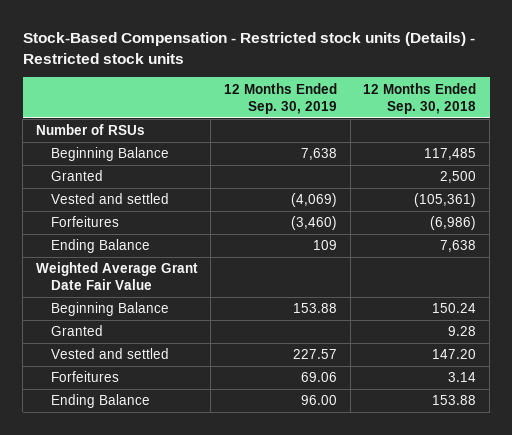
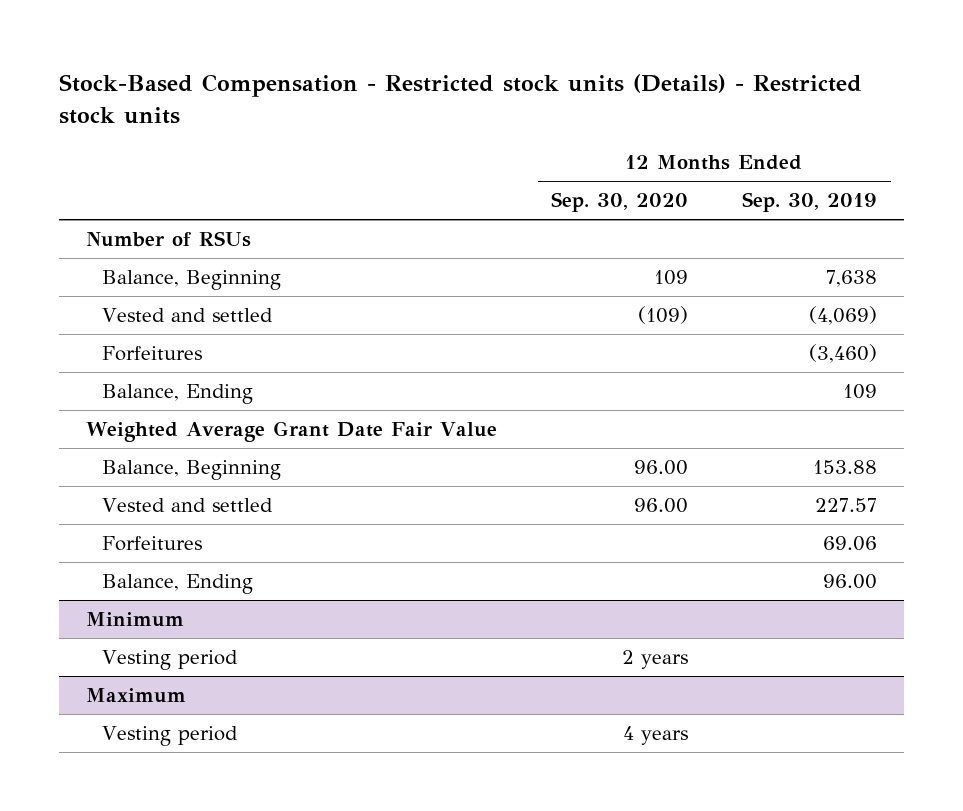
[363,82,477,114] 12 Months Ended Sep. 30, 2018 -> none
none -> [551,192,689,213] Sep. 30, 2020
[51,170,104,182] Granted -> none
[51,147,170,162] Beginning Balance -> [102,270,282,291] Balance, Beginning
[51,239,151,254] Ending Balance -> [102,384,254,405] Balance, Ending
[51,325,104,337] Granted -> none
[51,302,170,317] Beginning Balance -> [102,460,282,481] Balance, Beginning
[51,394,151,409] Ending Balance -> [102,574,254,595] Balance, Ending
none -> [86,612,185,628] Minimum
none -> [102,650,239,671] Vesting period
none -> [86,688,187,704] Maximum
none -> [102,726,239,747] Vesting period

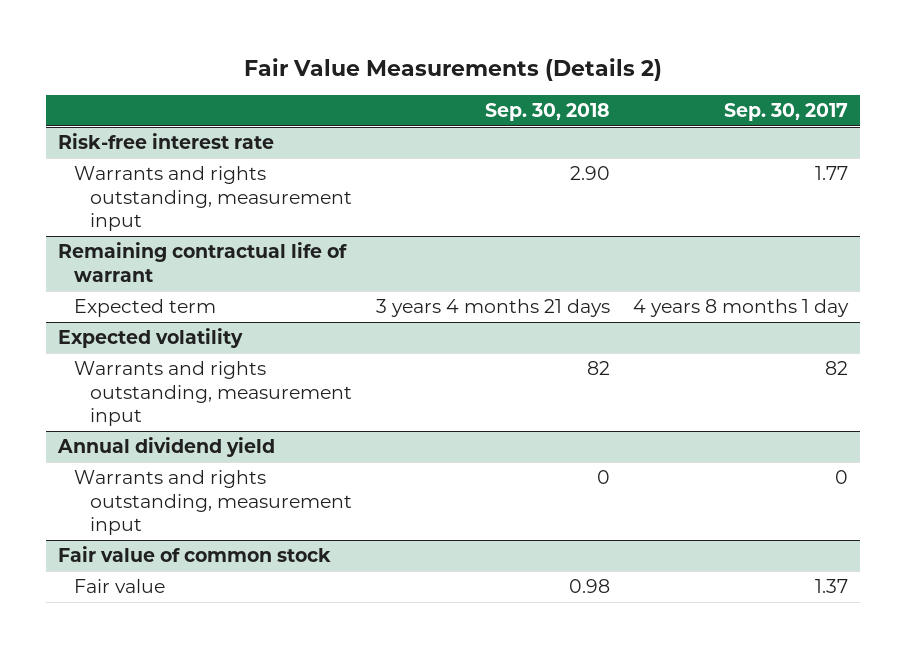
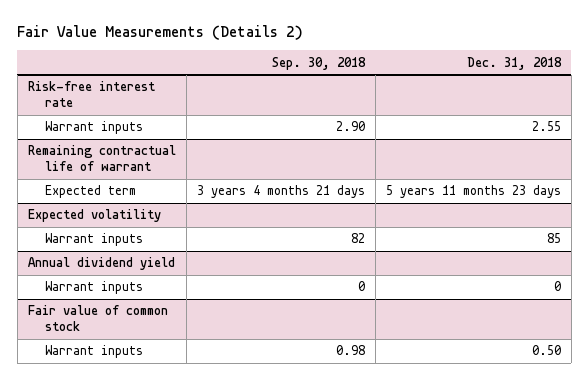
[724,102,849,121] Sep. 30, 2017 -> none
none -> [466,56,562,70] Dec. 31, 2018
[73,166,352,232] Warrants and rights outstanding, measurement input -> [44,121,143,135] Warrant inputs
[73,361,352,427] Warrants and rights outstanding, measurement input -> [44,233,143,247] Warrant inputs
[73,470,352,536] Warrants and rights outstanding, measurement input -> [44,281,143,295] Warrant inputs
[73,579,165,594] Fair value -> none
none -> [44,345,143,359] Warrant inputs

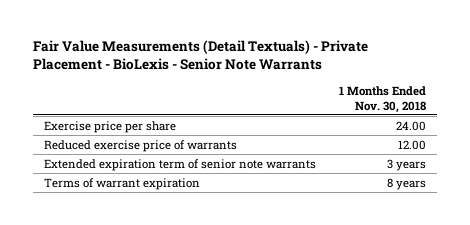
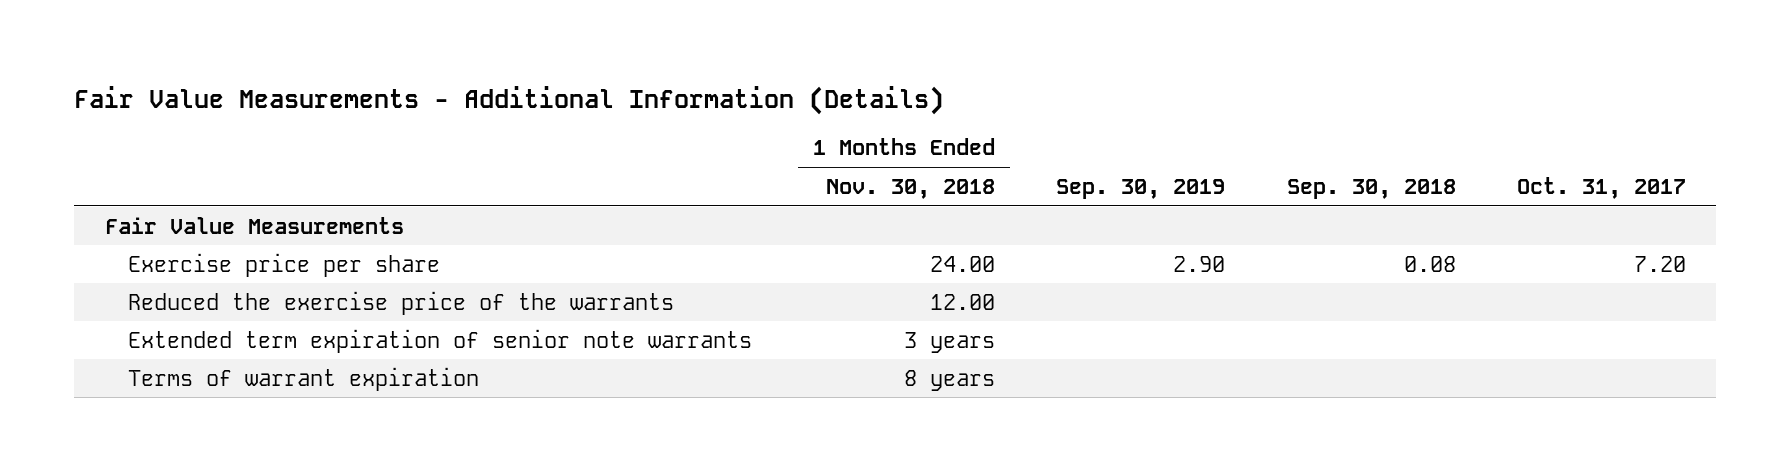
[33,40,369,71] Fair Value Measurements (Detail Textuals) - Private Placement - BioLexis - Senior Note Warrants -> [74,85,945,115] Fair Value Measurements - Additional Information (Details)
none -> [1056,178,1226,199] Sep. 30, 2019
none -> [1286,178,1456,199] Sep. 30, 2018
none -> [1516,176,1686,199] Oct. 31, 2017
none -> [105,216,405,234] Fair Value Measurements
[44,139,238,152] Reduced exercise price of warrants -> [127,290,674,315] Reduced the exercise price of the warrants
[44,158,317,171] Extended expiration term of senior note warrants -> [127,328,752,353] Extended term expiration of senior note warrants

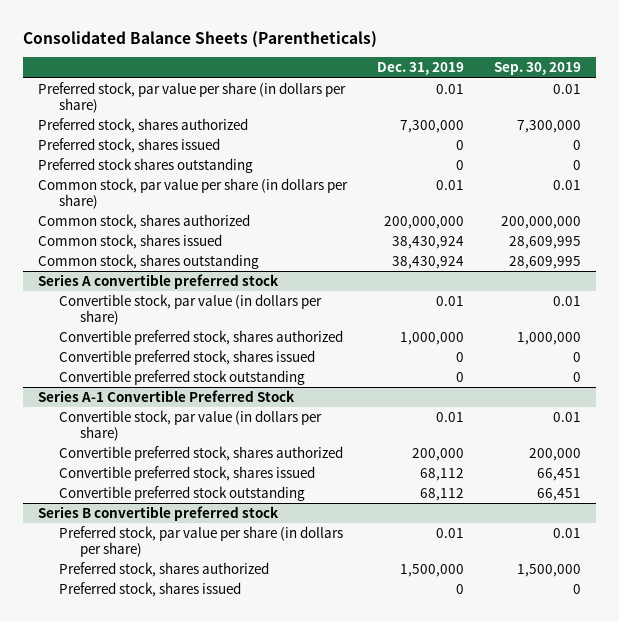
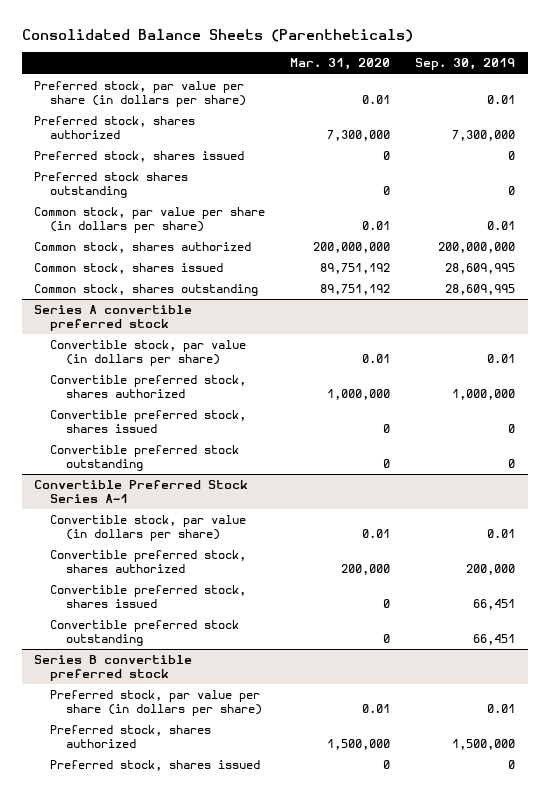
[377,62,465,76] Dec. 31, 2019 -> none
none -> [290,58,391,71] Mar. 31, 2020
[38,389,296,402] Series A-1 Convertible Preferred Stock -> [34,480,249,504] Convertible Preferred Stock Series A-1

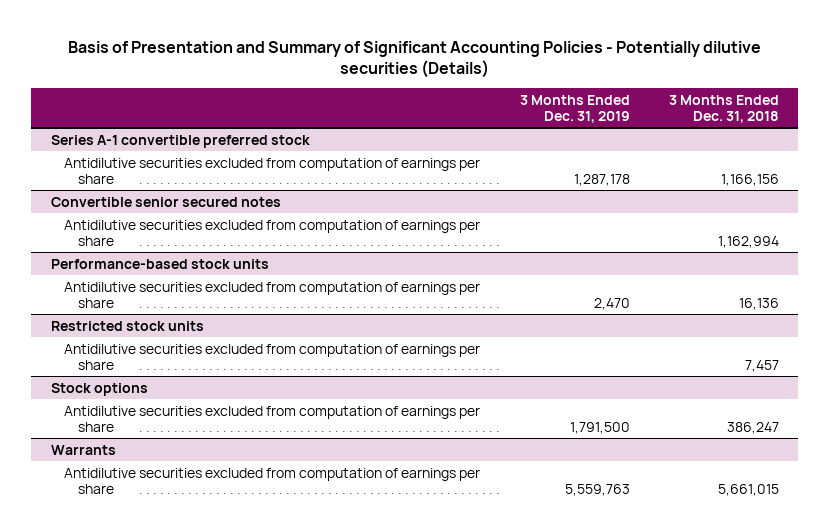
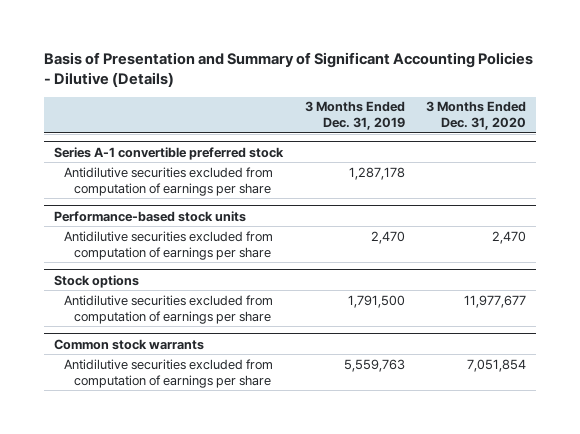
[67,40,761,79] Basis of Presentation and Summary of Significant Accounting Policies - Potentially dilutive securities (Details) -> [43,51,533,87] Basis of Presentation and Summary of Significant Accounting Policies - Dilutive (Details)
[668,94,779,123] 3 Months Ended Dec. 31, 2018 -> none
none -> [425,101,526,131] 3 Months Ended Dec. 31, 2020
[50,196,281,207] Convertible senior secured notes -> none
[64,219,481,246] Antidilutive securities excluded from computation of earnings per share -> none
[50,320,204,331] Restricted stock units -> none
[64,343,481,370] Antidilutive securities excluded from computation of earnings per share -> none
[50,444,116,455] Warrants -> [54,338,205,350] Common stock warrants

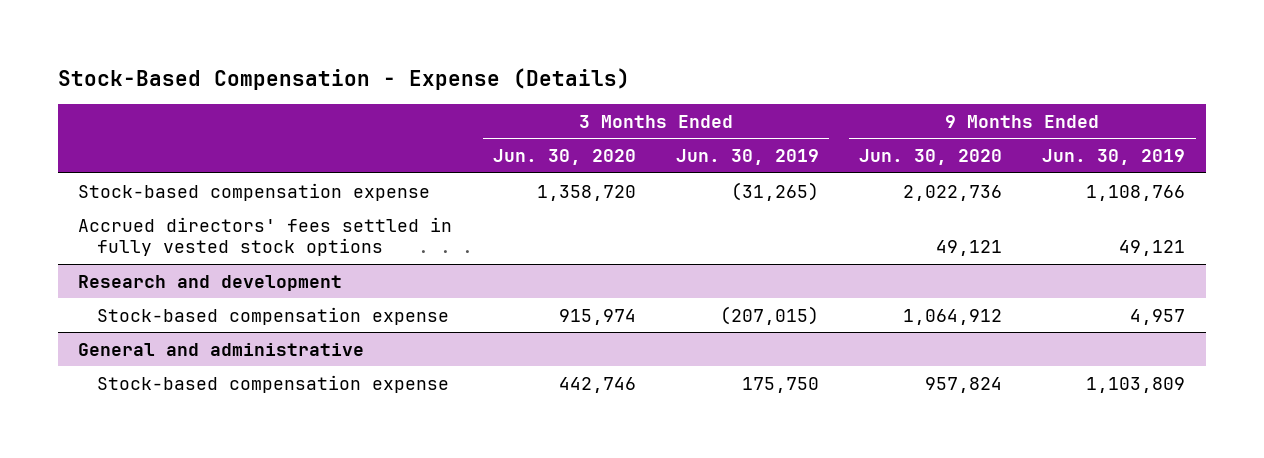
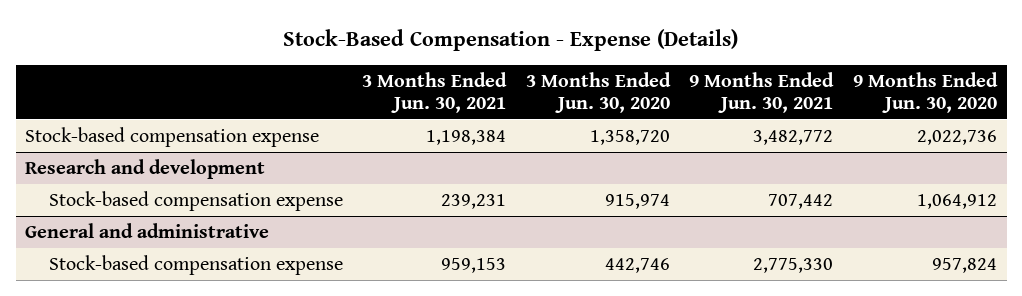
[675,149,819,166] Jun. 30, 2019 -> none
[1042,149,1186,166] Jun. 30, 2019 -> none
none -> [362,71,508,114] 3 Months Ended Jun. 30, 2021
none -> [689,71,835,114] 9 Months Ended Jun. 30, 2021
[78,216,453,257] Accrued directors' fees settled in fully vested stock options -> none

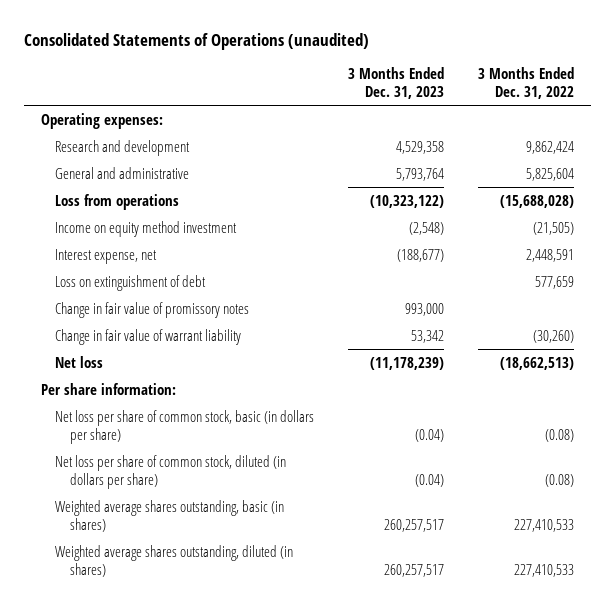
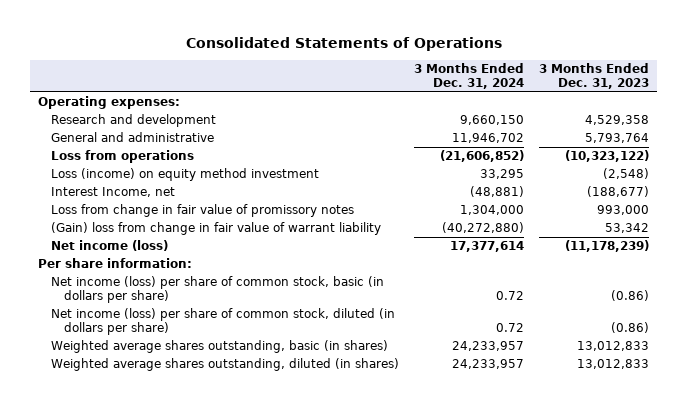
[23,32,369,50] Consolidated Statements of Operations (unaudited) -> [185,37,502,52] Consolidated Statements of Operations
[478,66,575,99] 3 Months Ended Dec. 31, 2022 -> none
none -> [414,62,525,89] 3 Months Ended Dec. 31, 2024
[55,274,207,291] Loss on extinguishment of debt -> none
[55,220,238,237] Income on equity method investment -> [50,168,319,182] Loss (income) on equity method investment
[55,248,158,264] Interest expense, net -> [50,187,175,198] Interest Income, net
[55,301,250,318] Change in fair value of promissory notes -> [50,204,354,218] Loss from change in fair value of promissory notes
[55,328,242,345] Change in fair value of warrant liability -> [50,222,381,236] (Gain) loss from change in fair value of warrant liability
[55,355,104,368] Net loss -> [50,240,168,252] Net income (loss)
[55,409,315,444] Net loss per share of common stock, basic (in dollars per share) -> [50,276,384,304] Net income (loss) per share of common stock, basic (in dollars per share)
[415,428,445,442] (0.04) -> [611,290,650,302] (0.86)
[55,454,287,489] Net loss per share of common stock, diluted (in dollars per share) -> [50,308,395,336] Net income (loss) per share of common stock, diluted (in dollars per share)
[415,473,445,487] (0.04) -> [611,322,650,334] (0.86)
[384,518,445,532] 260,257,517 -> [577,341,650,352] 13,012,833
[384,563,445,577] 260,257,517 -> [577,359,650,370] 13,012,833

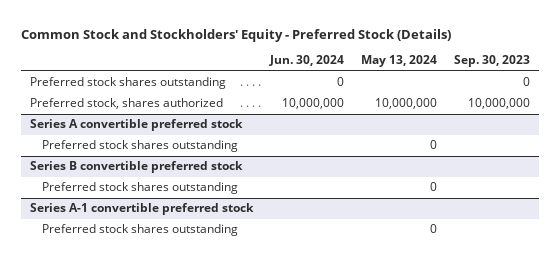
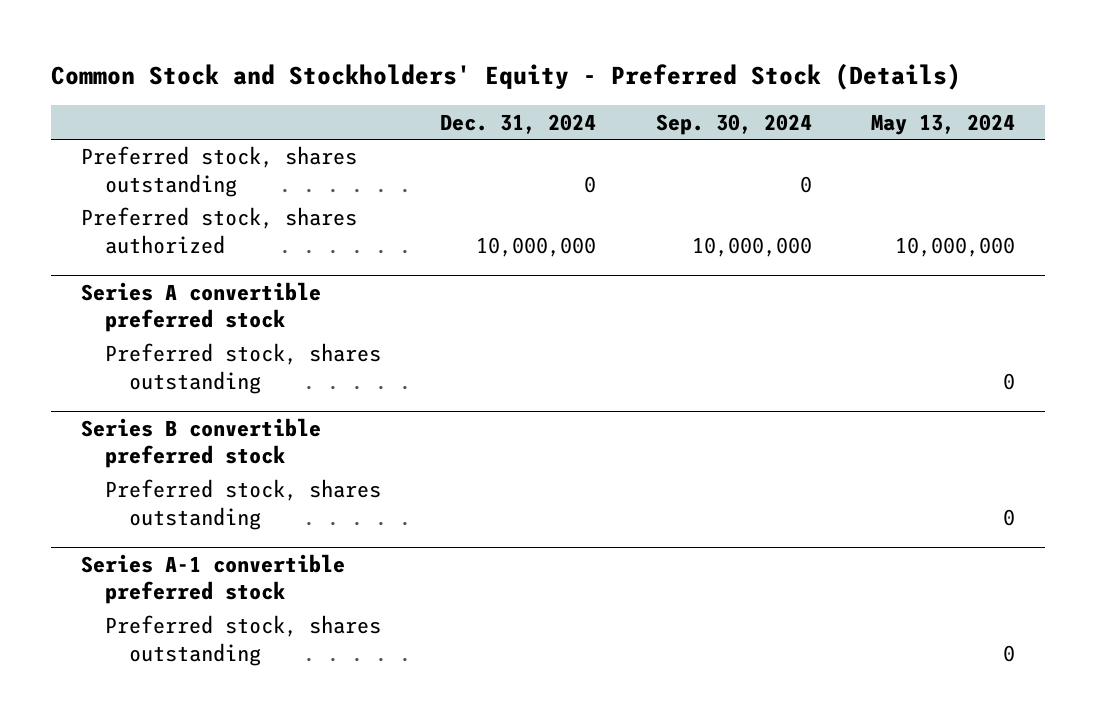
[268,55,344,67] Jun. 30, 2024 -> none
[454,55,531,68] Sep. 30, 2023 -> none
none -> [440,113,597,134] Dec. 31, 2024
none -> [655,113,812,135] Sep. 30, 2024
[29,77,226,90] Preferred stock shares outstanding -> [80,146,357,197] Preferred stock, shares outstanding
[42,140,239,153] Preferred stock shares outstanding -> [104,343,381,394] Preferred stock, shares outstanding
[42,182,239,195] Preferred stock shares outstanding -> [104,479,381,530] Preferred stock, shares outstanding
[42,224,239,237] Preferred stock shares outstanding -> [104,615,381,666] Preferred stock, shares outstanding

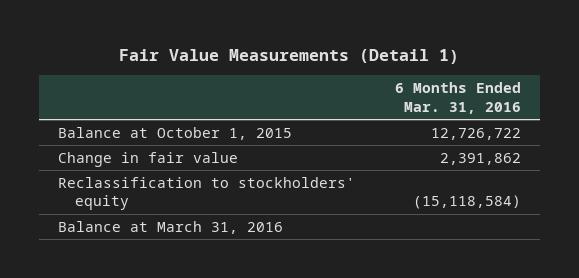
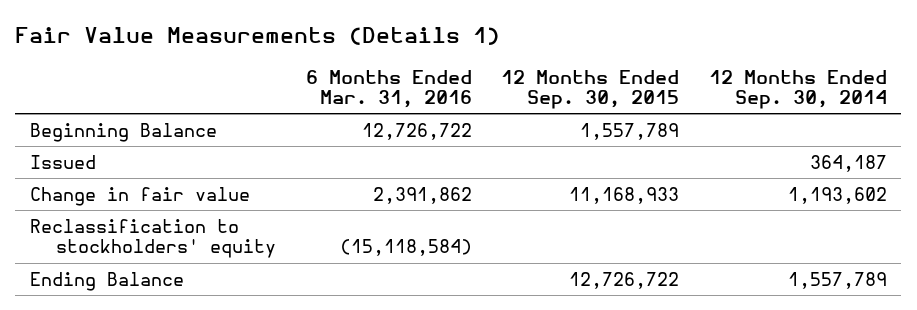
[119,49,460,65] Fair Value Measurements (Detail 1) -> [15,26,501,45] Fair Value Measurements (Details 1)
none -> [501,69,680,110] 12 Months Ended Sep. 30, 2015
none -> [708,69,887,110] 12 Months Ended Sep. 30, 2014
[58,126,293,140] Balance at October 1, 2015 -> [30,122,218,142] Beginning Balance
none -> [30,154,97,169] Issued
[58,220,284,234] Balance at March 31, 2016 -> [30,271,185,291] Ending Balance

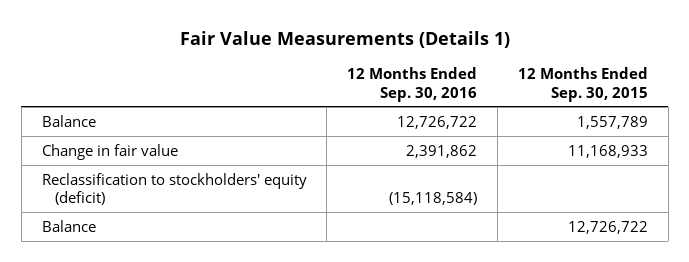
[305,69,472,109] 6 Months Ended Mar. 31, 2016 -> none
[708,69,887,110] 12 Months Ended Sep. 30, 2014 -> none
none -> [347,67,478,102] 12 Months Ended Sep. 30, 2016
[30,154,97,169] Issued -> none
[30,122,218,142] Beginning Balance -> [41,114,96,127] Balance
[30,218,277,259] Reclassification to stockholders' equity -> [41,172,307,205] Reclassification to stockholders' equity (deficit)
[30,271,185,291] Ending Balance -> [41,219,96,232] Balance

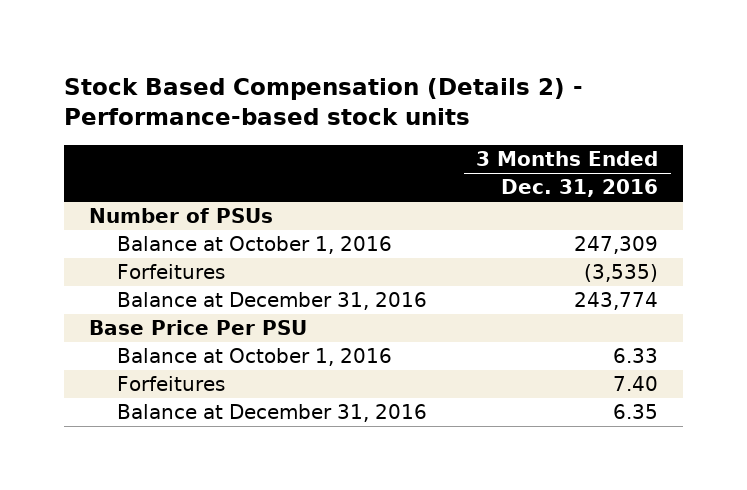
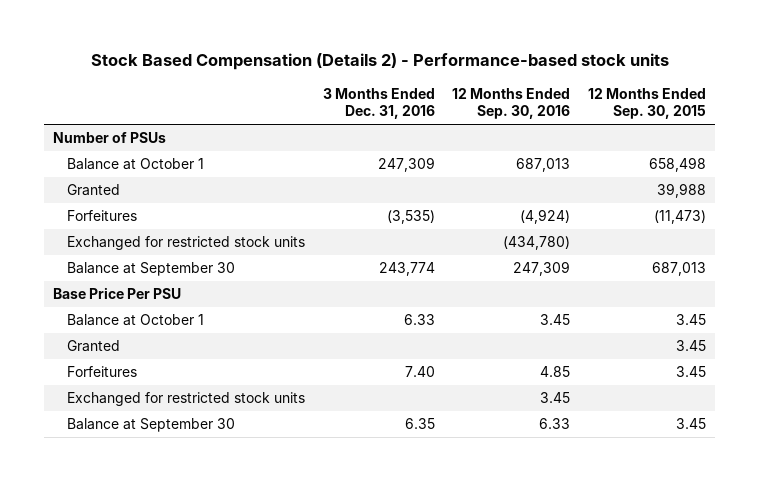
none -> [452,87,571,120] 12 Months Ended Sep. 30, 2016
none -> [587,87,706,120] 12 Months Ended Sep. 30, 2015
[116,236,392,255] Balance at October 1, 2016 -> [67,158,205,171] Balance at October 1
none -> [67,184,121,197] Granted
none -> [67,236,306,251] Exchanged for restricted stock units
[116,292,427,311] Balance at December 31, 2016 -> [67,262,236,277] Balance at September 30
[116,348,392,367] Balance at October 1, 2016 -> [67,314,205,327] Balance at October 1
none -> [67,340,121,353] Granted
none -> [67,392,306,407] Exchanged for restricted stock units
[116,404,427,423] Balance at December 31, 2016 -> [67,418,236,433] Balance at September 30

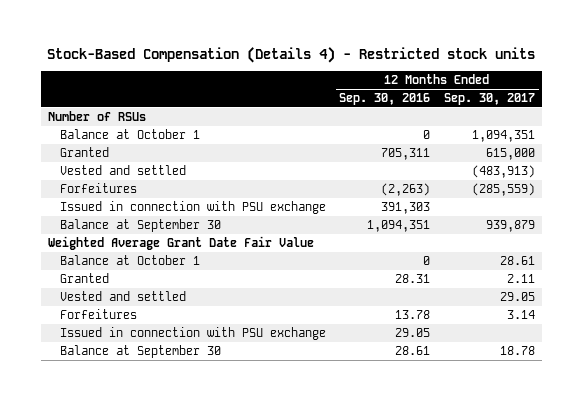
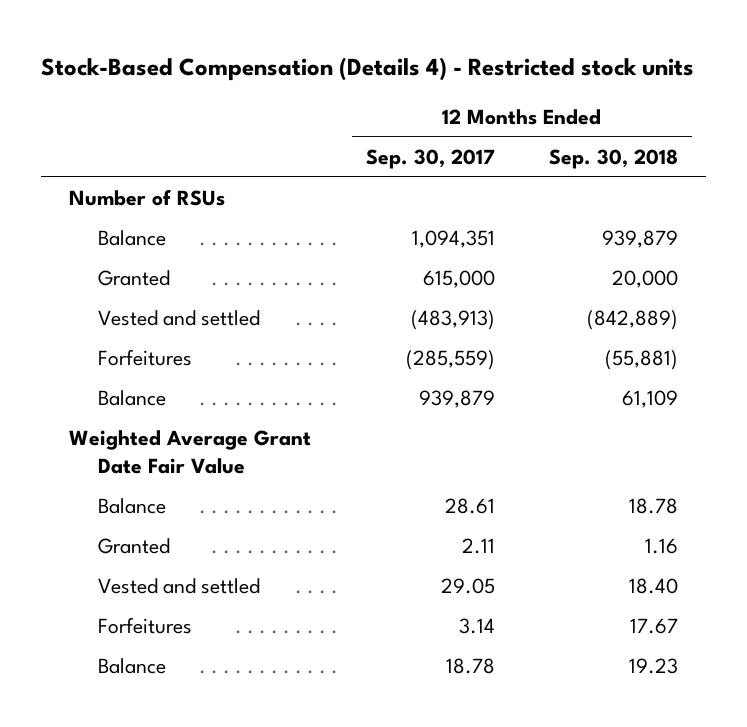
[339,92,431,105] Sep. 30, 2016 -> none
none -> [549,148,679,169] Sep. 30, 2018
[59,128,200,139] Balance at October 1 -> [98,230,167,247] Balance
[59,200,326,214] Issued in connection with PSU exchange -> none
[59,218,221,232] Balance at September 30 -> [98,390,167,407] Balance
[59,254,200,265] Balance at October 1 -> [98,498,167,515] Balance
[59,326,326,340] Issued in connection with PSU exchange -> none
[59,344,221,358] Balance at September 30 -> [98,658,167,675] Balance

